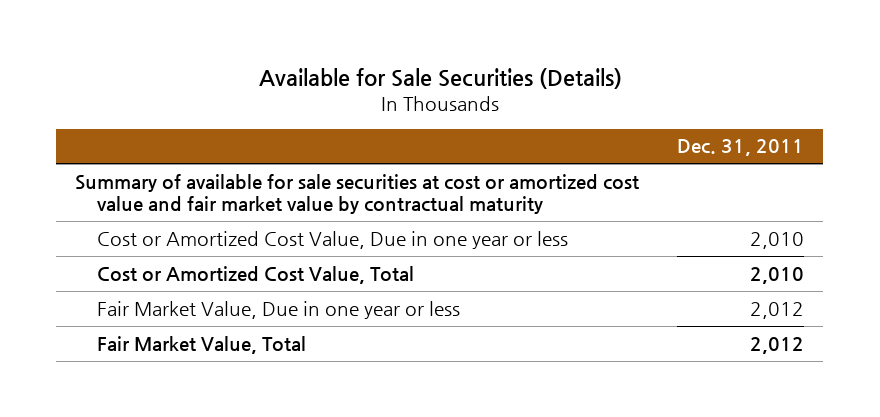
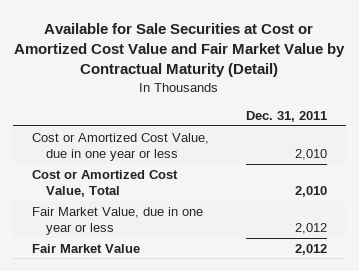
[258,67,622,89] Available for Sale Securities (Details) -> [14,22,346,78] Available for Sale Securities at Cost or Amortized Cost Value and Fair Market Value by Contractual Maturity (Detail)
[75,173,640,215] Summary of available for sale securities at cost or amortized cost value and fair market value by contractual maturity -> none
[96,230,568,249] Cost or Amortized Cost Value, Due in one year or less -> [31,132,209,162] Cost or Amortized Cost Value, due in one year or less
[96,300,460,319] Fair Market Value, Due in one year or less -> [31,206,203,236] Fair Market Value, due in one year or less
[96,335,306,354] Fair Market Value, Total -> [31,243,140,253] Fair Market Value

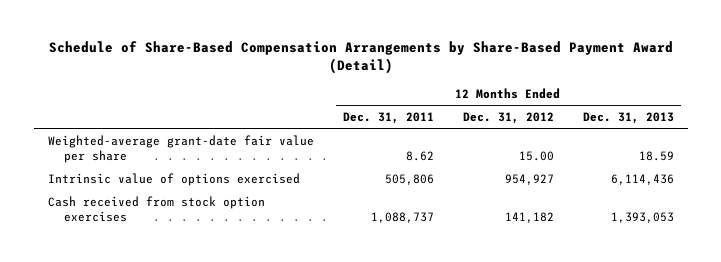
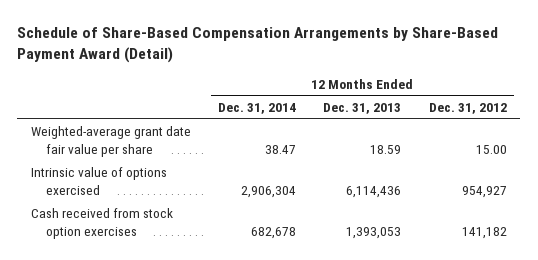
[342,111,434,124] Dec. 31, 2011 -> none
none -> [218,103,297,115] Dec. 31, 2014
[47,134,314,163] Weighted-average grant-date fair value per share -> [30,126,191,157] Weighted-average grant date fair value per share

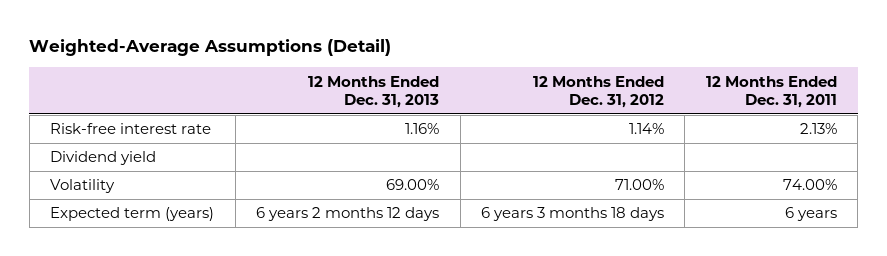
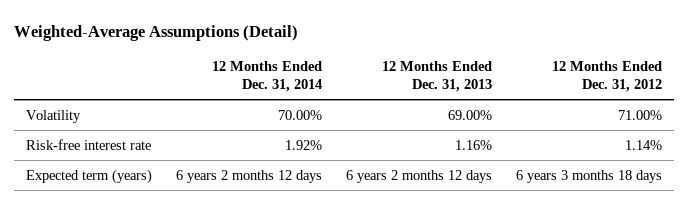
[705,75,837,108] 12 Months Ended Dec. 31, 2011 -> none
none -> [212,61,323,93] 12 Months Ended Dec. 31, 2014
[50,151,157,166] Dividend yield -> none
[50,123,212,135] Risk-free interest rate -> [26,138,152,150] Risk-free interest rate

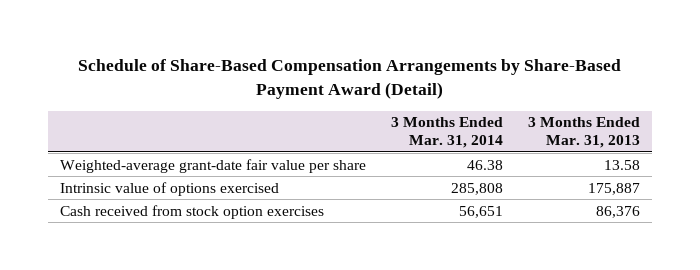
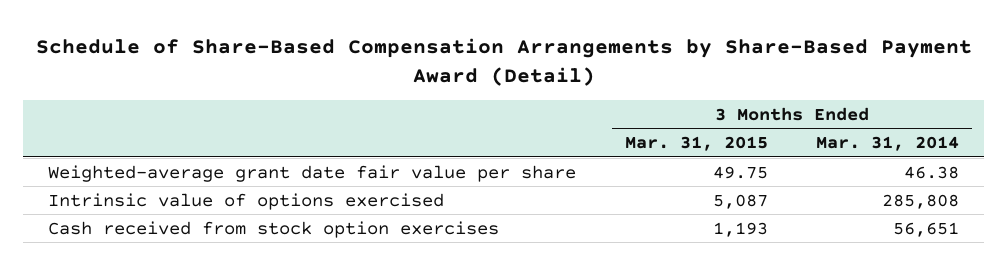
[527,117,640,148] 3 Months Ended Mar. 31, 2013 -> none
none -> [624,136,768,152] Mar. 31, 2015
[60,158,367,173] Weighted-average grant-date fair value per share -> [47,164,576,182] Weighted-average grant date fair value per share

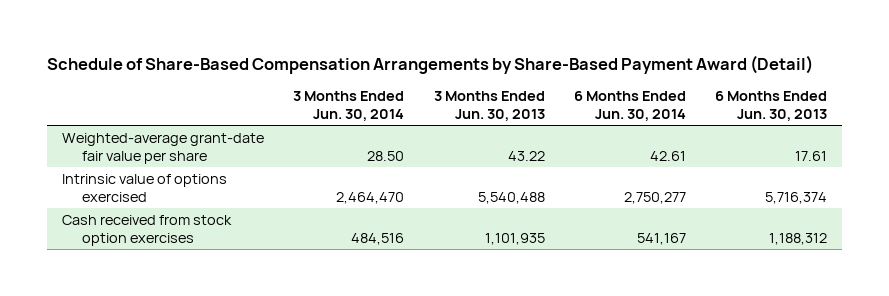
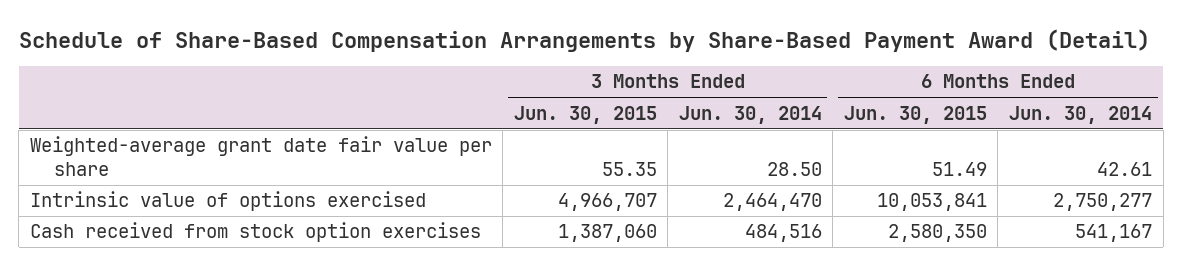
[433,91,545,121] 3 Months Ended Jun. 30, 2013 -> none
[715,91,828,121] 6 Months Ended Jun. 30, 2013 -> none
none -> [513,105,657,124] Jun. 30, 2015
none -> [843,105,987,124] Jun. 30, 2015
[61,133,264,164] Weighted-average grant-date fair value per share -> [29,136,492,177] Weighted-average grant date fair value per share

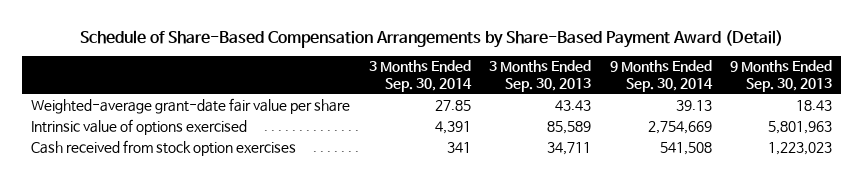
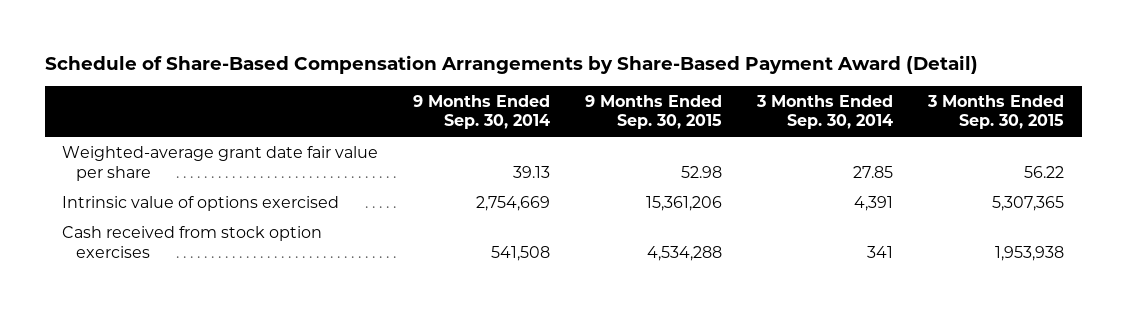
[489,60,592,93] 3 Months Ended Sep. 30, 2013 -> none
[730,60,833,93] 9 Months Ended Sep. 30, 2013 -> none
none -> [585,94,723,130] 9 Months Ended Sep. 30, 2015
none -> [927,94,1065,130] 3 Months Ended Sep. 30, 2015
[31,98,351,115] Weighted-average grant-date fair value per share -> [62,145,379,181] Weighted-average grant date fair value per share

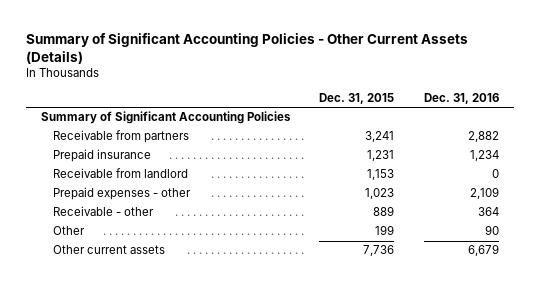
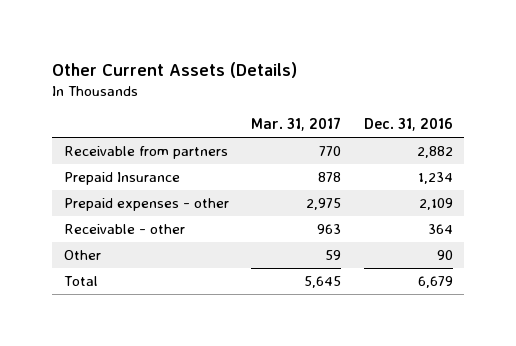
[25,32,468,64] Summary of Significant Accounting Policies - Other Current Assets (Details) -> [52,61,298,78] Other Current Assets (Details)
[319,93,395,105] Dec. 31, 2015 -> none
none -> [251,117,342,132] Mar. 31, 2017
[40,111,291,125] Summary of Significant Accounting Policies -> none
[53,168,189,179] Receivable from landlord -> none
[53,149,152,163] Prepaid insurance -> [63,172,180,186] Prepaid Insurance
[53,245,166,255] Other current assets -> [63,276,98,287] Total

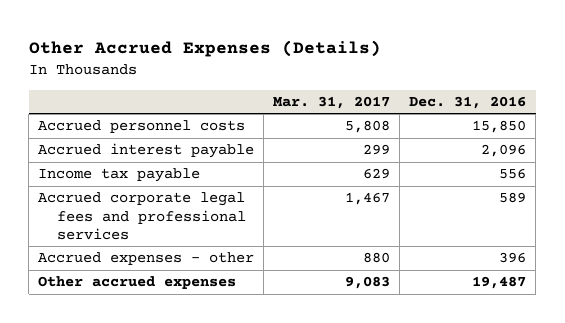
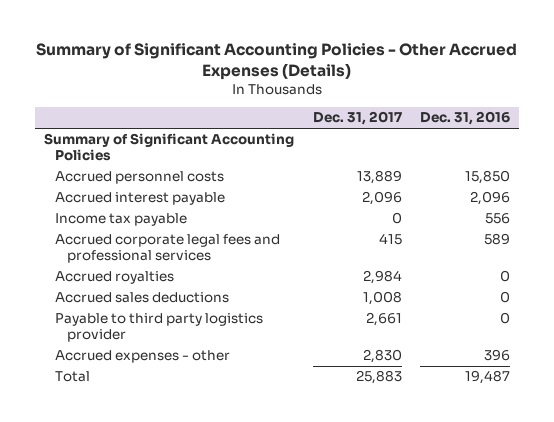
[28,40,381,58] Other Accrued Expenses (Details) -> [36,43,518,81] Summary of Significant Accounting Policies - Other Accrued Expenses (Details)
[273,96,391,110] Mar. 31, 2017 -> none
none -> [312,111,402,126] Dec. 31, 2017
none -> [44,133,295,161] Summary of Significant Accounting Policies
none -> [55,271,175,285] Accrued royalties
none -> [55,292,230,304] Accrued sales deductions
none -> [55,313,264,342] Payable to third party logistics provider
[38,276,237,290] Other accrued expenses -> [55,371,91,383] Total

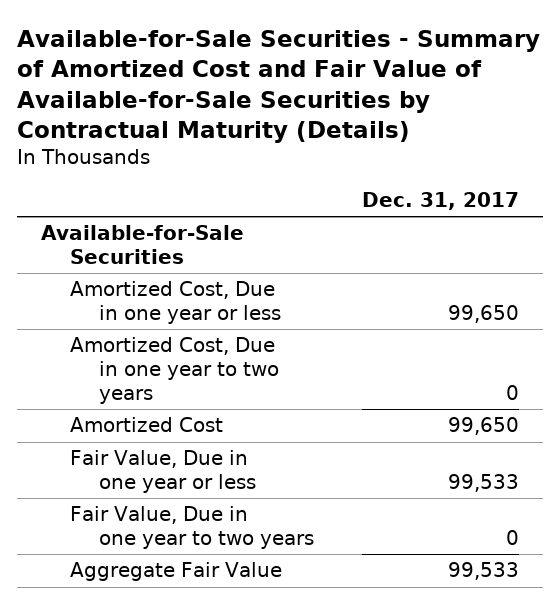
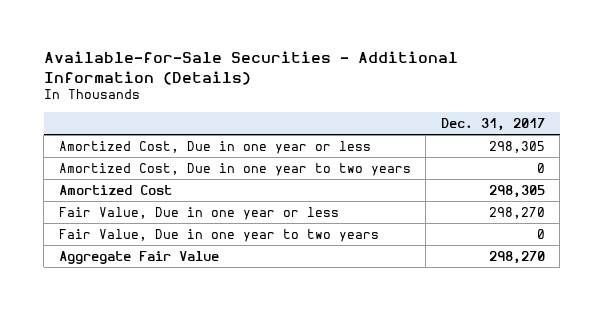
[17,30,541,143] Available-for-Sale Securities - Summary of Amortized Cost and Fair Value of Available-for-Sale Securities by Contractual Maturity (Details) -> [43,51,458,85] Available-for-Sale Securities - Additional Information (Details)
[40,225,244,264] Available-for-Sale Securities -> none
[447,304,519,323] 99,650 -> [488,140,545,153] 298,305
[447,417,519,436] 99,650 -> [488,184,545,198] 298,305
[447,473,519,492] 99,533 -> [488,206,545,219] 298,270
[447,562,519,581] 99,533 -> [488,250,545,264] 298,270

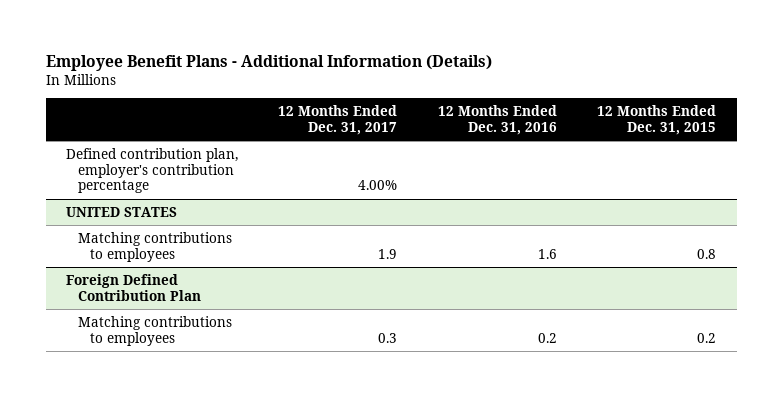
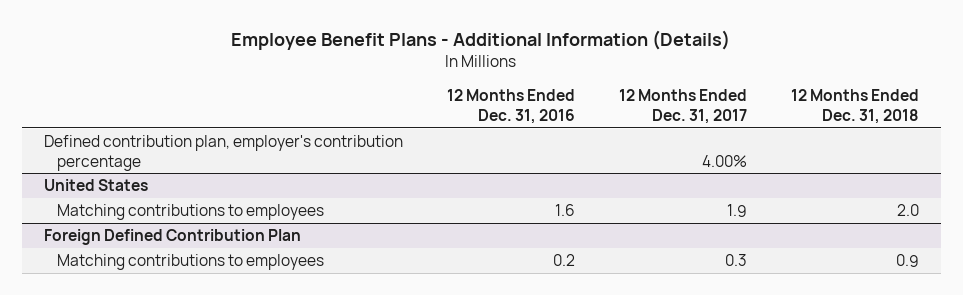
[597,105,717,136] 12 Months Ended Dec. 31, 2015 -> none
none -> [790,89,919,124] 12 Months Ended Dec. 31, 2018
[65,206,177,217] UNITED STATES -> [43,179,148,192] United States

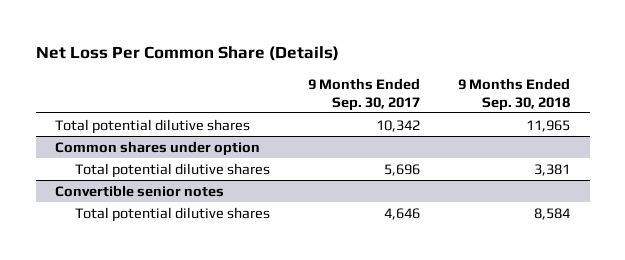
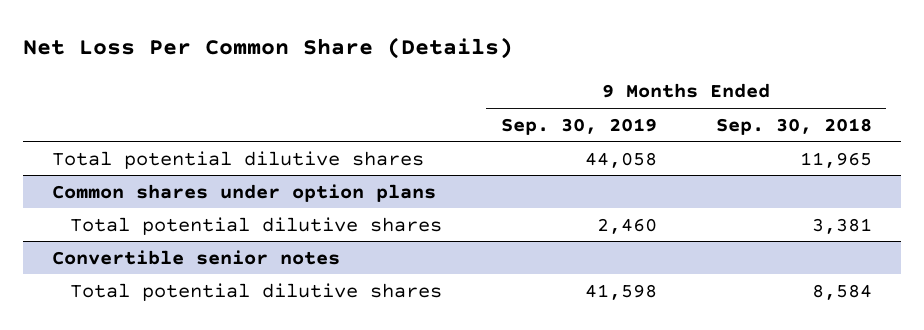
[308,77,421,111] 9 Months Ended Sep. 30, 2017 -> none
none -> [500,117,657,135] Sep. 30, 2019
[54,140,260,156] Common shares under option -> [52,183,437,202] Common shares under option plans

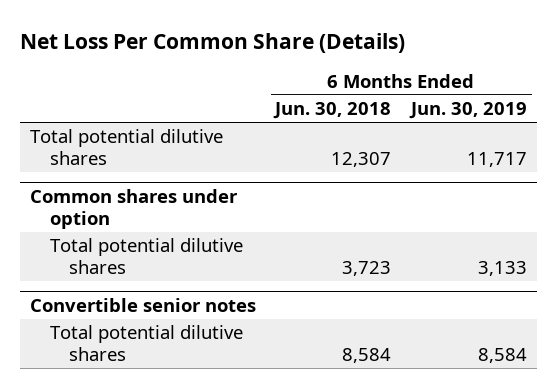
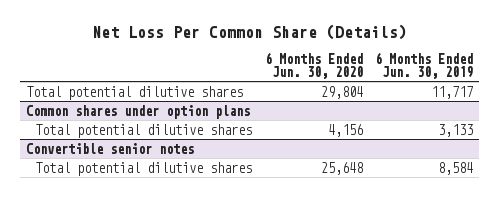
[273,102,392,120] Jun. 30, 2018 -> none
none -> [264,51,363,79] 6 Months Ended Jun. 30, 2020
[29,189,238,230] Common shares under option -> [26,104,251,119] Common shares under option plans

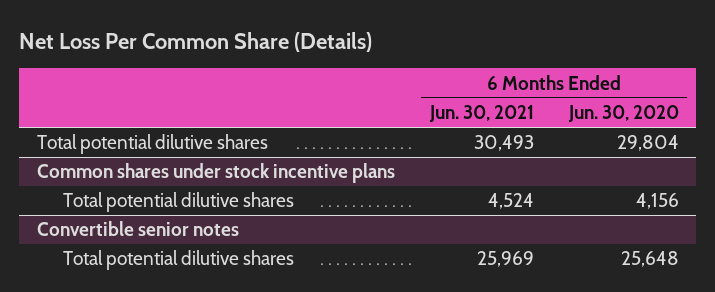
[374,51,473,79] 6 Months Ended Jun. 30, 2019 -> none
none -> [428,105,534,123] Jun. 30, 2021
[26,104,251,119] Common shares under option plans -> [36,163,395,184] Common shares under stock incentive plans

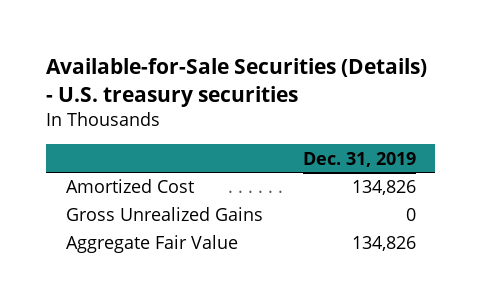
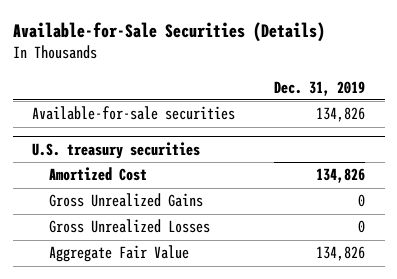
[46,58,428,108] Available-for-Sale Securities (Details) - U.S. treasury securities -> [12,22,325,43] Available-for-Sale Securities (Details)
none -> [32,106,236,121] Available-for-sale securities
none -> [32,141,201,159] U.S. treasury securities
none -> [48,219,210,234] Gross Unrealized Losses

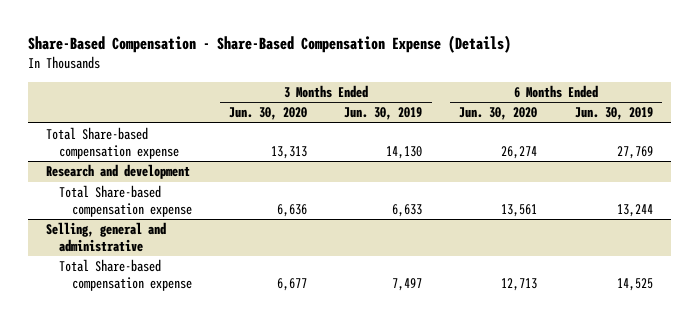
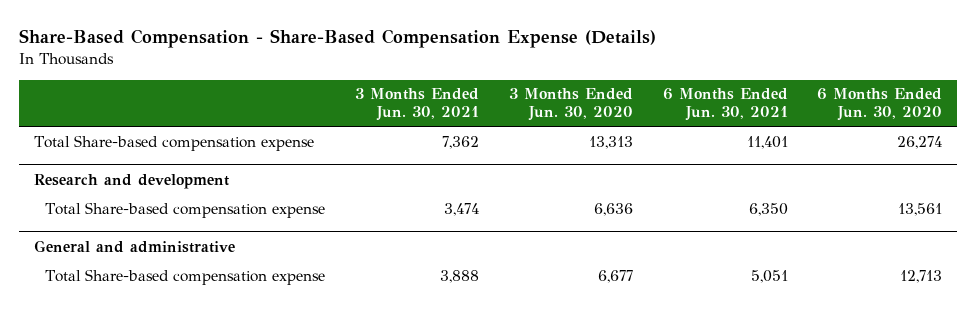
[344,107,423,121] Jun. 30, 2019 -> none
[574,107,653,121] Jun. 30, 2019 -> none
none -> [354,88,479,122] 3 Months Ended Jun. 30, 2021
none -> [662,88,788,122] 6 Months Ended Jun. 30, 2021
[46,222,167,252] Selling, general and administrative -> [34,239,236,253] General and administrative

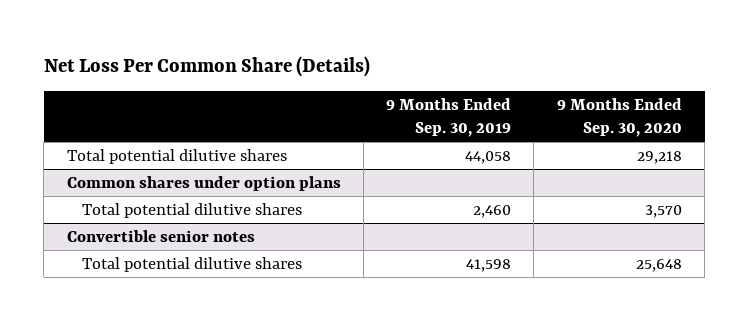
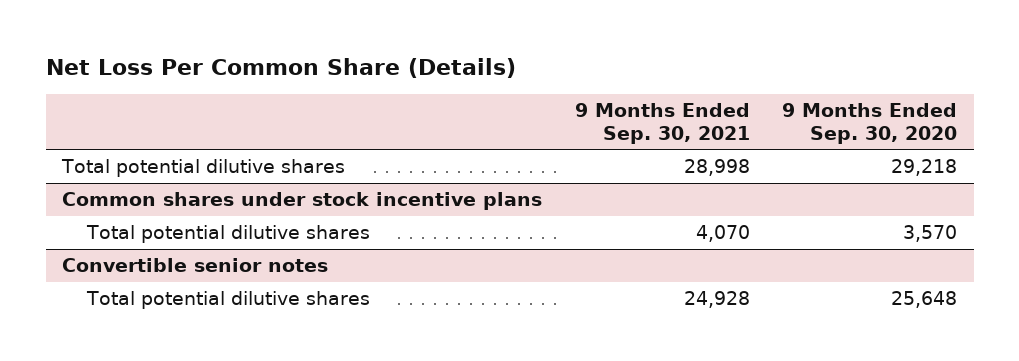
[386,97,512,137] 9 Months Ended Sep. 30, 2019 -> none
none -> [574,103,750,144] 9 Months Ended Sep. 30, 2021
[66,175,341,191] Common shares under option plans -> [61,192,542,211] Common shares under stock incentive plans

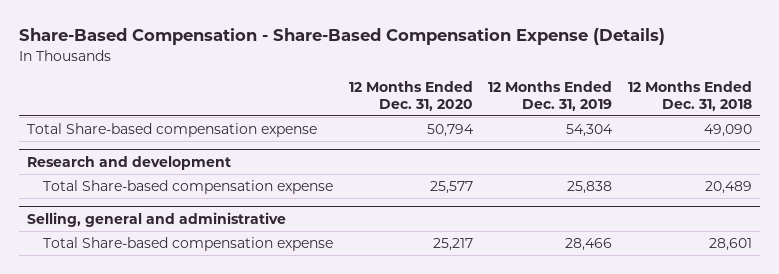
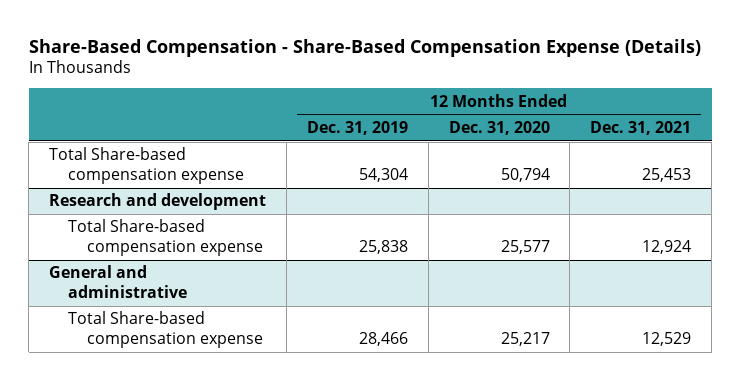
[628,80,753,111] 12 Months Ended Dec. 31, 2018 -> none
none -> [590,120,692,135] Dec. 31, 2021
[27,211,287,227] Selling, general and administrative -> [49,265,188,299] General and administrative

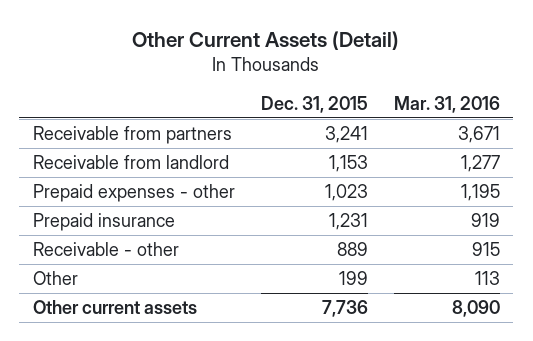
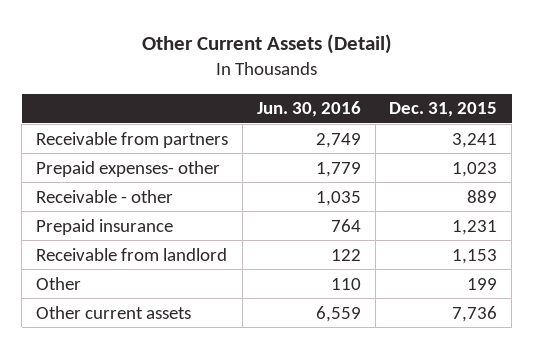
[394,95,501,113] Mar. 31, 2016 -> none
none -> [256,101,361,118] Jun. 30, 2016
[32,184,235,203] Prepaid expenses - other -> [36,160,221,177] Prepaid expenses- other
[32,213,175,232] Prepaid insurance -> [36,218,174,235] Prepaid insurance
[32,155,229,170] Receivable from landlord -> [36,247,228,261] Receivable from landlord

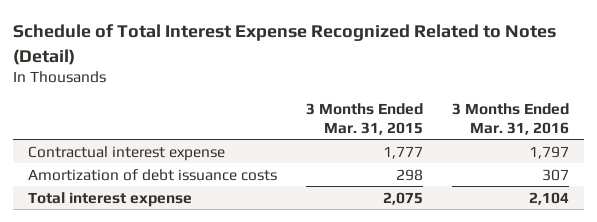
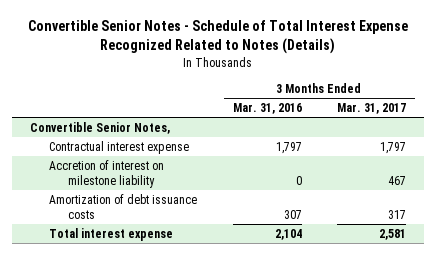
[13,24,557,65] Schedule of Total Interest Expense Recognized Related to Notes (Detail) -> [28,20,409,55] Convertible Senior Notes - Schedule of Total Interest Expense Recognized Related to Notes (Details)
[305,103,423,135] 3 Months Ended Mar. 31, 2015 -> none
none -> [337,103,407,115] Mar. 31, 2017
none -> [30,121,171,134] Convertible Senior Notes,
none -> [48,159,164,188] Accretion of interest on milestone liability

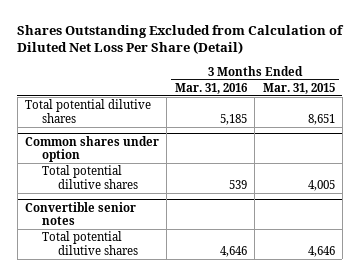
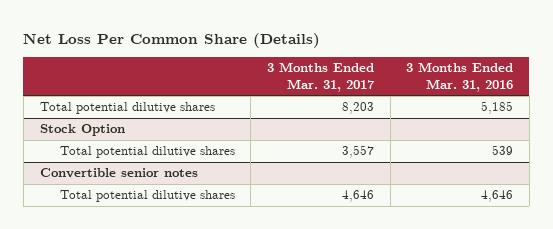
[17,24,345,55] Shares Outstanding Excluded from Calculation of Diluted Net Loss Per Share (Detail) -> [23,32,321,48] Net Loss Per Common Share (Details)
[262,82,335,94] Mar. 31, 2015 -> none
none -> [266,62,375,92] 3 Months Ended Mar. 31, 2017
[25,135,160,163] Common shares under option -> [39,124,125,137] Stock Option

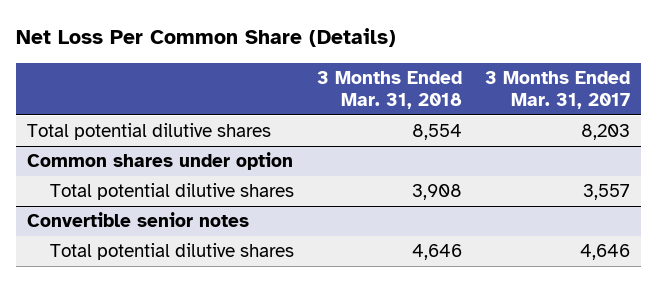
[406,62,514,92] 3 Months Ended Mar. 31, 2016 -> none
none -> [316,70,462,109] 3 Months Ended Mar. 31, 2018
[39,124,125,137] Stock Option -> [27,152,294,171] Common shares under option

